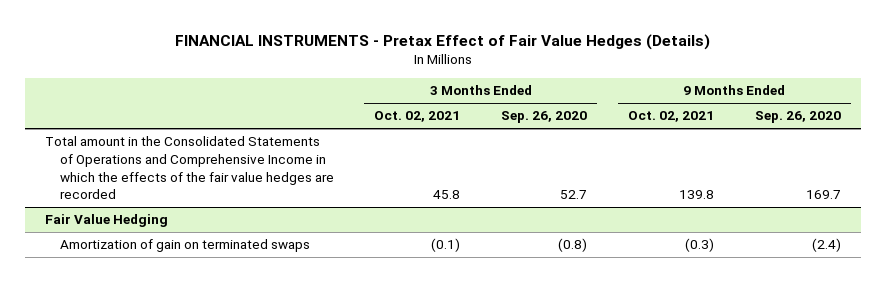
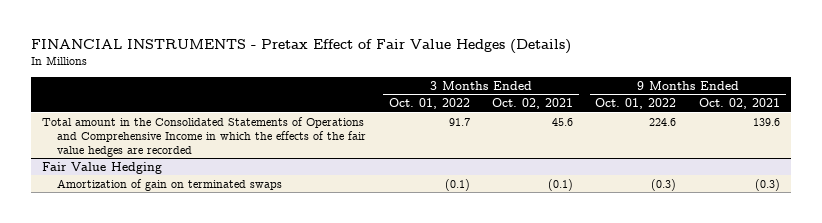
[501,111,588,124] Sep. 26, 2020 -> none
[754,111,841,124] Sep. 26, 2020 -> none
none -> [388,98,470,110] Oct. 01, 2022
none -> [595,98,677,110] Oct. 01, 2022
[433,190,461,200] 45.8 -> [551,117,573,126] 45.6
[678,190,714,200] 139.8 -> [752,117,780,126] 139.6

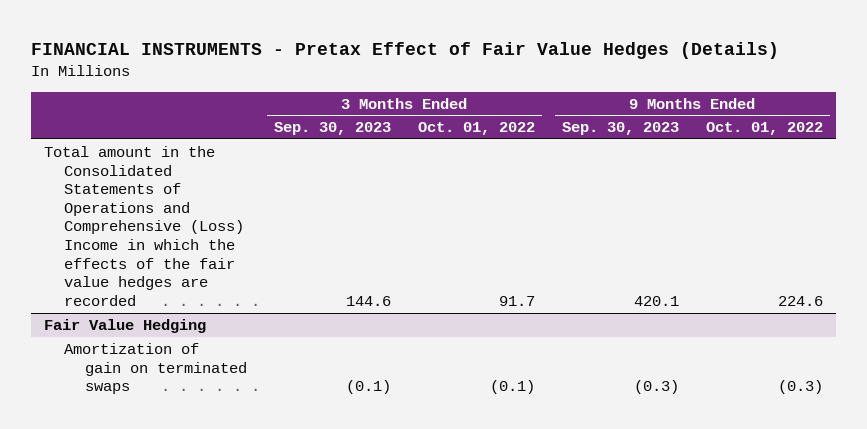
[491,98,573,110] Oct. 02, 2021 -> none
[698,98,780,110] Oct. 02, 2021 -> none
none -> [273,122,391,136] Sep. 30, 2023
none -> [561,122,679,136] Sep. 30, 2023
[41,116,367,157] Total amount in the Consolidated Statements of Operations and Comprehensive Income in which the effects of the fair value hedges are recorded -> [44,145,245,306] Total amount in the Consolidated Statements of Operations and Comprehensive (Loss) Income in which the effects of the fair value hedges are recorded

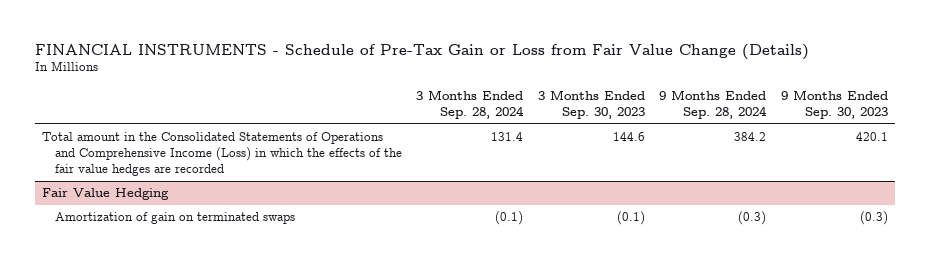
[30,41,779,59] FINANCIAL INSTRUMENTS - Pretax Effect of Fair Value Hedges (Details) -> [35,43,810,60] FINANCIAL INSTRUMENTS - Schedule of Pre-Tax Gain or Loss from Fair Value Change (Details)
[417,122,535,136] Oct. 01, 2022 -> none
[705,122,823,136] Oct. 01, 2022 -> none
none -> [416,90,525,120] 3 Months Ended Sep. 28, 2024
none -> [659,90,768,120] 9 Months Ended Sep. 28, 2024
[44,145,245,306] Total amount in the Consolidated Statements of Operations and Comprehensive (Loss) Income in which the effects of the fair value hedges are recorded -> [42,132,402,177] Total amount in the Consolidated Statements of Operations and Comprehensive Income (Loss) in which the effects of the fair value hedges are recorded

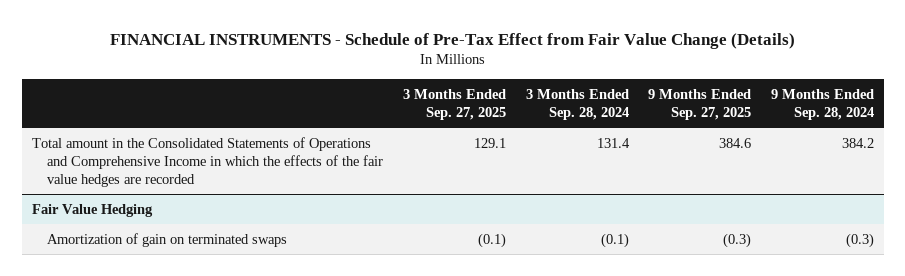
[35,43,810,60] FINANCIAL INSTRUMENTS - Schedule of Pre-Tax Gain or Loss from Fair Value Change (Details) -> [109,32,795,49] FINANCIAL INSTRUMENTS - Schedule of Pre-Tax Effect from Fair Value Change (Details)
[537,90,645,120] 3 Months Ended Sep. 30, 2023 -> none
[780,90,888,120] 9 Months Ended Sep. 30, 2023 -> none
none -> [403,88,507,121] 3 Months Ended Sep. 27, 2025
none -> [648,88,752,121] 9 Months Ended Sep. 27, 2025
[42,132,402,177] Total amount in the Consolidated Statements of Operations and Comprehensive Income (Loss) in which the effects of the fair value hedges are recorded -> [31,136,384,188] Total amount in the Consolidated Statements of Operations and Comprehensive Income in which the effects of the fair value hedges are recorded

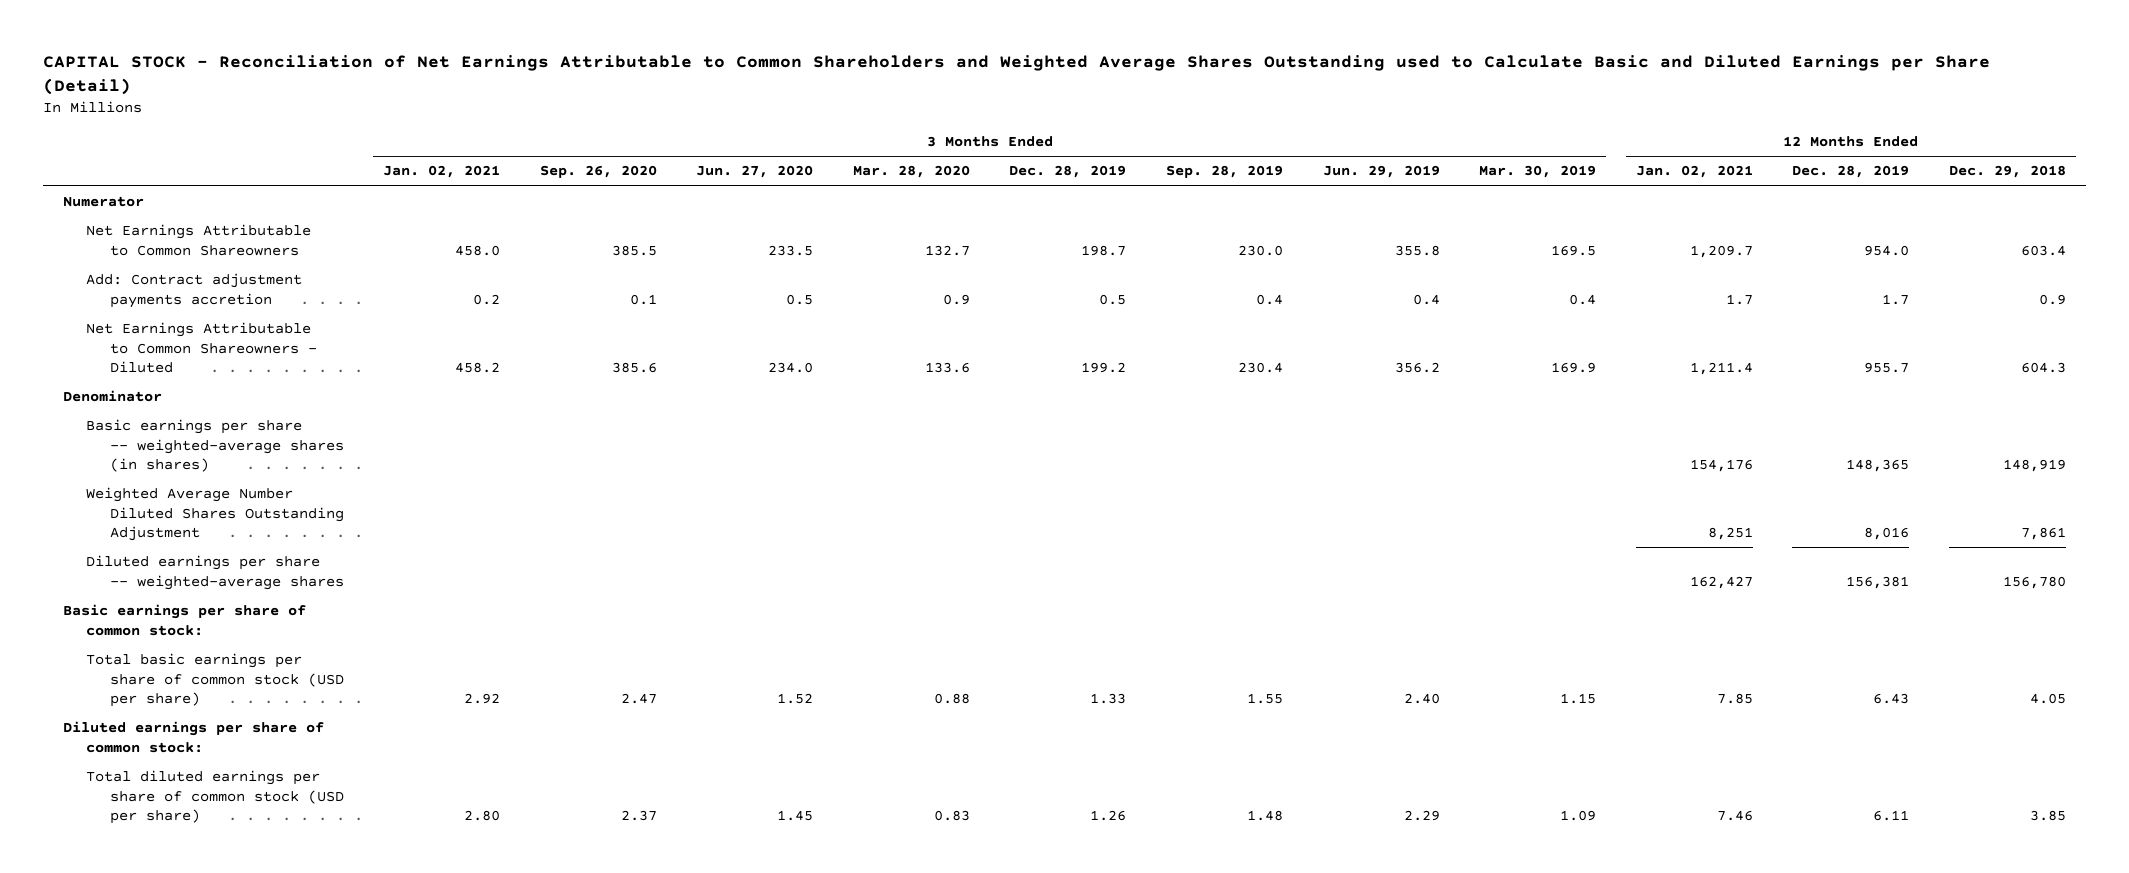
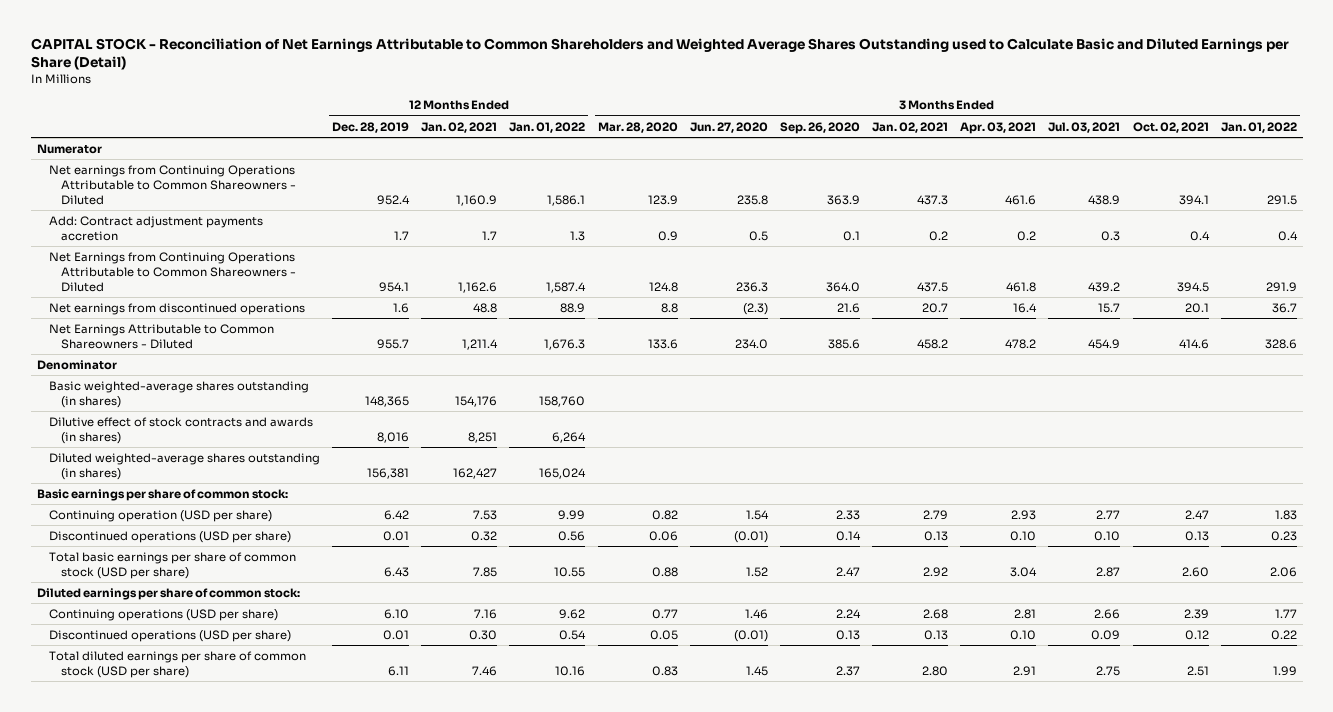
[1009,165,1127,179] Dec. 28, 2019 -> none
[1166,165,1284,179] Sep. 28, 2019 -> none
[1322,165,1440,179] Jun. 29, 2019 -> none
[1479,165,1597,179] Mar. 30, 2019 -> none
[1948,165,2066,179] Dec. 29, 2018 -> none
none -> [509,121,586,133] Jan. 01, 2022
none -> [960,121,1037,134] Apr. 03, 2021
none -> [1048,121,1121,133] Jul. 03, 2021
none -> [1132,121,1209,133] Oct. 02, 2021
none -> [1220,121,1297,133] Jan. 01, 2022
[86,224,312,256] Net Earnings Attributable to Common Shareowners -> [48,164,297,205] Net earnings from Continuing Operations Attributable to Common Shareowners - Diluted
[455,244,501,256] 458.0 -> [917,194,949,205] 437.3
[611,244,657,256] 385.5 -> [826,194,860,205] 363.9
[768,244,814,256] 233.5 -> [736,194,768,205] 235.8
[924,244,970,256] 132.7 -> [647,194,678,205] 123.9
[1689,244,1753,258] 1,209.7 -> [456,194,498,206] 1,160.9
[1864,244,1910,256] 954.0 -> [377,194,411,205] 952.4
none -> [48,251,297,292] Net Earnings from Continuing Operations Attributable to Common Shareowners - Diluted
none -> [48,302,305,315] Net earnings from discontinued operations
[86,419,344,473] Basic earnings per share -- weighted-average shares (in shares) -> [48,380,309,408] Basic weighted-average shares outstanding (in shares)
[86,487,344,542] Weighted Average Number Diluted Shares Outstanding Adjustment -> [48,416,313,444] Dilutive effect of stock contracts and awards (in shares)
[86,555,344,590] Diluted earnings per share -- weighted-average shares -> [48,452,320,480] Diluted weighted-average shares outstanding (in shares)
none -> [48,509,272,522] Continuing operation (USD per share)
none -> [48,530,291,543] Discontinued operations (USD per share)
none -> [48,608,278,621] Continuing operations (USD per share)
none -> [48,629,291,642] Discontinued operations (USD per share)

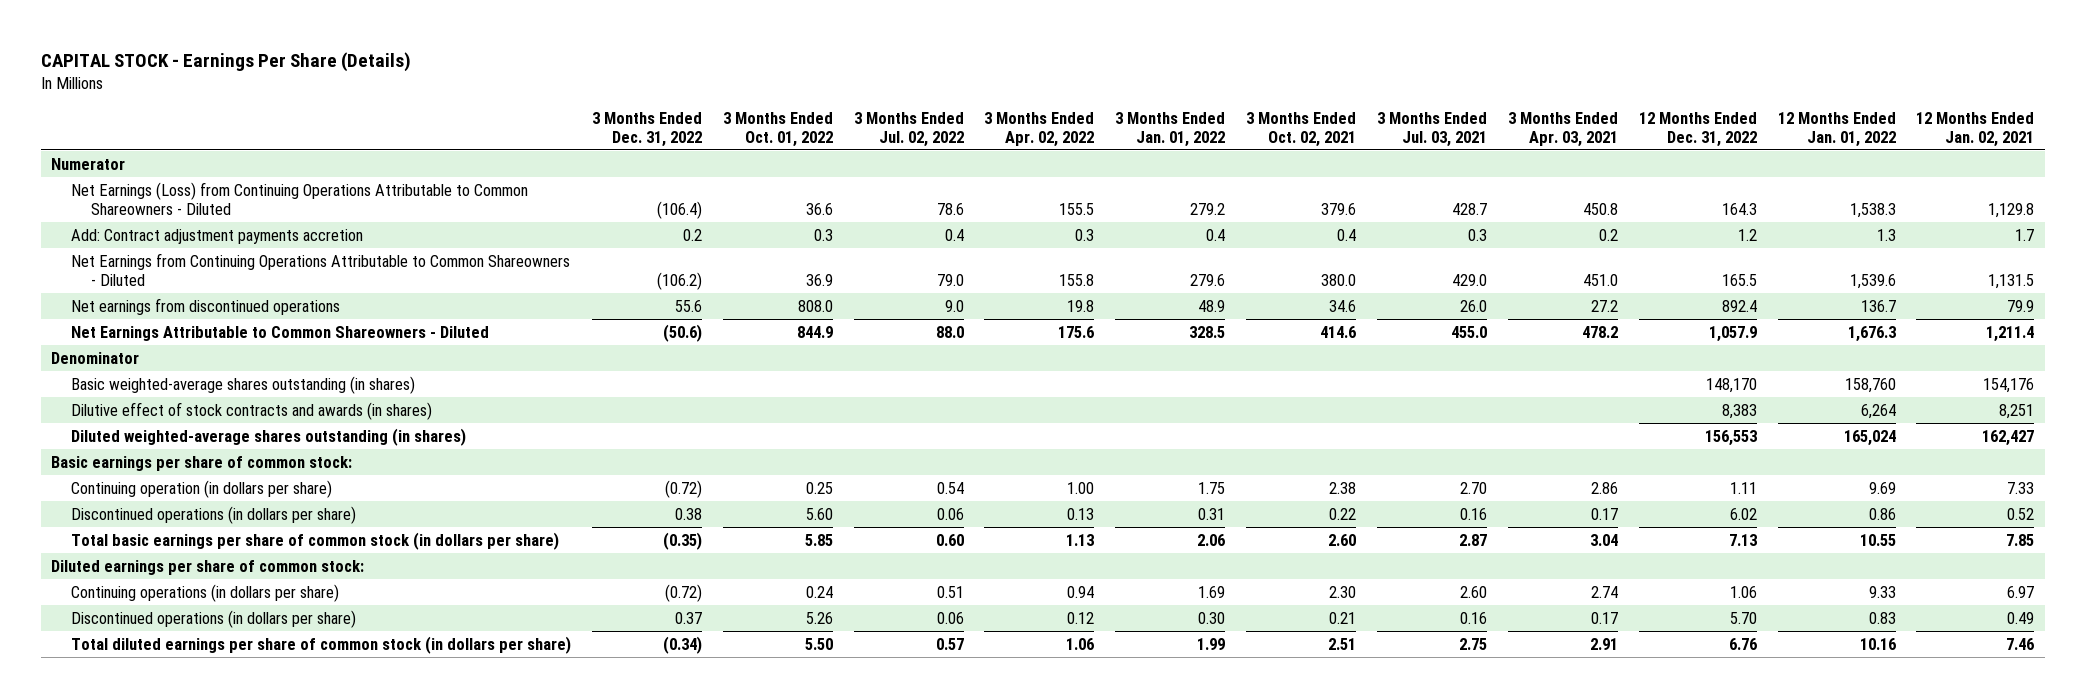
[30,37,1289,70] CAPITAL STOCK - Reconciliation of Net Earnings Attributable to Common Shareholders and Weighted Average Shares Outstanding used to Calculate Basic and Diluted Earnings per Share (Detail) -> [41,51,412,72] CAPITAL STOCK - Earnings Per Share (Details)
[332,121,410,133] Dec. 28, 2019 -> none
[597,121,678,133] Mar. 28, 2020 -> none
[689,121,768,133] Jun. 27, 2020 -> none
[779,121,860,134] Sep. 26, 2020 -> none
[872,121,949,133] Jan. 02, 2021 -> none
none -> [591,111,702,147] 3 Months Ended Dec. 31, 2022
none -> [722,111,833,147] 3 Months Ended Oct. 01, 2022
none -> [853,111,964,147] 3 Months Ended Jul. 02, 2022
none -> [984,111,1095,147] 3 Months Ended Apr. 02, 2022
none -> [1638,111,1757,147] 12 Months Ended Dec. 31, 2022
[48,164,297,205] Net earnings from Continuing Operations Attributable to Common Shareowners - Diluted -> [71,181,529,215] Net Earnings (Loss) from Continuing Operations Attributable to Common Shareowners - Diluted
[456,194,498,206] 1,160.9 -> [1988,202,2035,218] 1,129.8
[547,194,586,206] 1,586.1 -> [1849,202,1896,218] 1,538.3
[1005,194,1037,205] 461.6 -> [1582,202,1618,215] 450.8
[1088,194,1121,205] 438.9 -> [1452,202,1488,215] 428.7
[1178,194,1209,205] 394.1 -> [1321,202,1357,215] 379.6
[1266,194,1297,205] 291.5 -> [1190,202,1226,215] 279.2
[458,281,498,293] 1,162.6 -> [1988,273,2035,289] 1,131.5
[546,281,587,293] 1,587.4 -> [1849,273,1896,289] 1,539.6
[1006,281,1037,292] 461.8 -> [1582,273,1618,286] 451.0
[1088,281,1121,292] 439.2 -> [1452,273,1488,286] 429.0
[1176,281,1209,292] 394.5 -> [1321,273,1357,286] 380.0
[1265,281,1297,292] 291.9 -> [1190,273,1226,286] 279.6
[473,302,498,313] 48.8 -> [2007,299,2035,312] 79.9
[560,302,586,313] 88.9 -> [1860,299,1896,312] 136.7
[1013,302,1038,313] 16.4 -> [1590,299,1618,312] 27.2
[1098,302,1121,313] 15.7 -> [1460,299,1488,312] 26.0
[1184,302,1209,313] 20.1 -> [1329,299,1357,312] 34.6
[1271,302,1297,313] 36.7 -> [1198,299,1226,312] 48.9
[1088,338,1121,349] 454.9 -> [1451,325,1488,338] 455.0
[1264,338,1297,349] 328.6 -> [1189,325,1226,338] 328.5
[48,509,272,522] Continuing operation (USD per share) -> [71,479,333,498] Continuing operation (in dollars per share)
[473,509,498,520] 7.53 -> [2007,481,2035,494] 7.33
[558,509,586,520] 9.99 -> [1868,481,1896,494] 9.69
[1011,509,1037,520] 2.93 -> [1590,481,1618,494] 2.86
[1096,509,1121,519] 2.77 -> [1460,481,1488,494] 2.70
[1184,509,1209,519] 2.47 -> [1329,481,1357,494] 2.38
[1274,509,1297,520] 1.83 -> [1198,481,1226,494] 1.75
[48,530,291,543] Discontinued operations (USD per share) -> [71,505,357,524] Discontinued operations (in dollars per share)
[471,530,498,541] 0.32 -> [2007,507,2035,520] 0.52
[558,530,586,541] 0.56 -> [1868,507,1896,520] 0.86
[1010,530,1037,541] 0.10 -> [1590,507,1618,520] 0.17
[1094,530,1121,541] 0.10 -> [1460,507,1488,520] 0.16
[1184,530,1209,541] 0.13 -> [1329,507,1357,520] 0.22
[1270,530,1297,541] 0.23 -> [1198,507,1226,520] 0.31
[48,551,296,579] Total basic earnings per share of common stock (USD per share) -> [71,531,560,550] Total basic earnings per share of common stock (in dollars per share)
[48,608,278,621] Continuing operations (USD per share) -> [71,583,340,602] Continuing operations (in dollars per share)
[474,608,498,619] 7.16 -> [2007,585,2035,598] 6.97
[559,608,586,619] 9.62 -> [1868,585,1896,598] 9.33
[1014,608,1037,619] 2.81 -> [1590,585,1618,598] 2.74
[1094,608,1121,619] 2.66 -> [1460,585,1488,598] 2.60
[1183,608,1209,619] 2.39 -> [1329,585,1357,598] 2.30
[1274,608,1297,618] 1.77 -> [1198,585,1226,598] 1.69
[48,629,291,642] Discontinued operations (USD per share) -> [71,609,357,628] Discontinued operations (in dollars per share)
[469,629,498,640] 0.30 -> [2007,611,2035,624] 0.49
[559,629,587,640] 0.54 -> [1868,611,1896,624] 0.83
[1010,629,1037,640] 0.10 -> [1590,611,1618,624] 0.17
[1091,629,1121,640] 0.09 -> [1460,611,1488,624] 0.16
[1184,629,1209,640] 0.12 -> [1329,611,1357,624] 0.21
[1270,629,1297,640] 0.22 -> [1198,611,1226,624] 0.30
[48,650,306,678] Total diluted earnings per share of common stock (USD per share) -> [71,635,572,654] Total diluted earnings per share of common stock (in dollars per share)

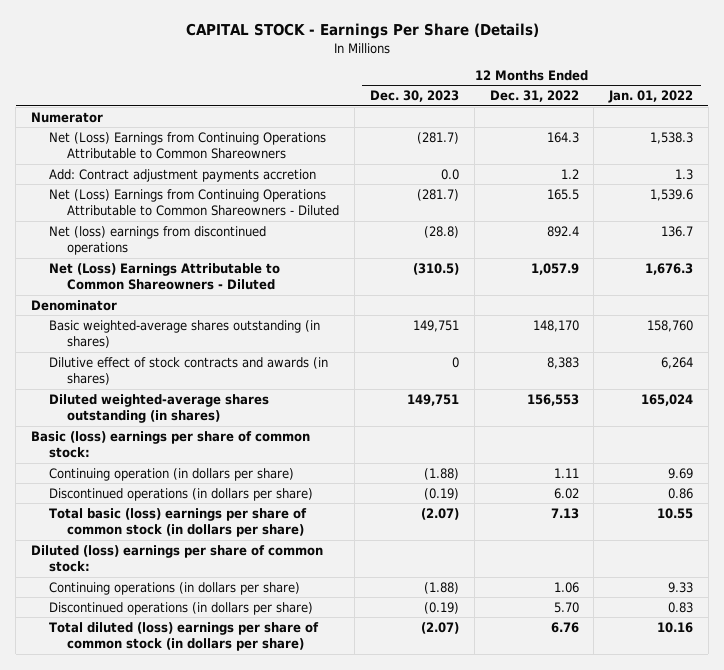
[591,111,702,147] 3 Months Ended Dec. 31, 2022 -> none
[722,111,833,147] 3 Months Ended Oct. 01, 2022 -> none
[853,111,964,147] 3 Months Ended Jul. 02, 2022 -> none
[984,111,1095,147] 3 Months Ended Apr. 02, 2022 -> none
[1115,111,1226,147] 3 Months Ended Jan. 01, 2022 -> none
[1246,111,1357,147] 3 Months Ended Oct. 02, 2021 -> none
[1377,111,1488,147] 3 Months Ended Jul. 03, 2021 -> none
[1507,111,1618,147] 3 Months Ended Apr. 03, 2021 -> none
[1916,111,2035,147] 12 Months Ended Jan. 02, 2021 -> none
none -> [369,90,459,103] Dec. 30, 2023
[71,181,529,215] Net Earnings (Loss) from Continuing Operations Attributable to Common Shareowners - Diluted -> [49,131,327,160] Net (Loss) Earnings from Continuing Operations Attributable to Common Shareowners
[71,252,571,286] Net Earnings from Continuing Operations Attributable to Common Shareowners - Diluted -> [49,188,340,217] Net (Loss) Earnings from Continuing Operations Attributable to Common Shareowners - Diluted
[71,297,341,315] Net earnings from discontinued operations -> [49,225,267,256] Net (loss) earnings from discontinued operations
[71,325,490,341] Net Earnings Attributable to Common Shareowners - Diluted -> [49,262,281,291] Net (Loss) Earnings Attributable to Common Shareowners - Diluted
[51,455,353,471] Basic earnings per share of common stock: -> [30,430,310,459] Basic (loss) earnings per share of common stock:
[71,531,560,550] Total basic earnings per share of common stock (in dollars per share) -> [49,507,308,538] Total basic (loss) earnings per share of common stock (in dollars per share)
[51,559,365,575] Diluted earnings per share of common stock: -> [30,544,323,573] Diluted (loss) earnings per share of common stock:
[71,635,572,654] Total diluted earnings per share of common stock (in dollars per share) -> [49,621,320,652] Total diluted (loss) earnings per share of common stock (in dollars per share)

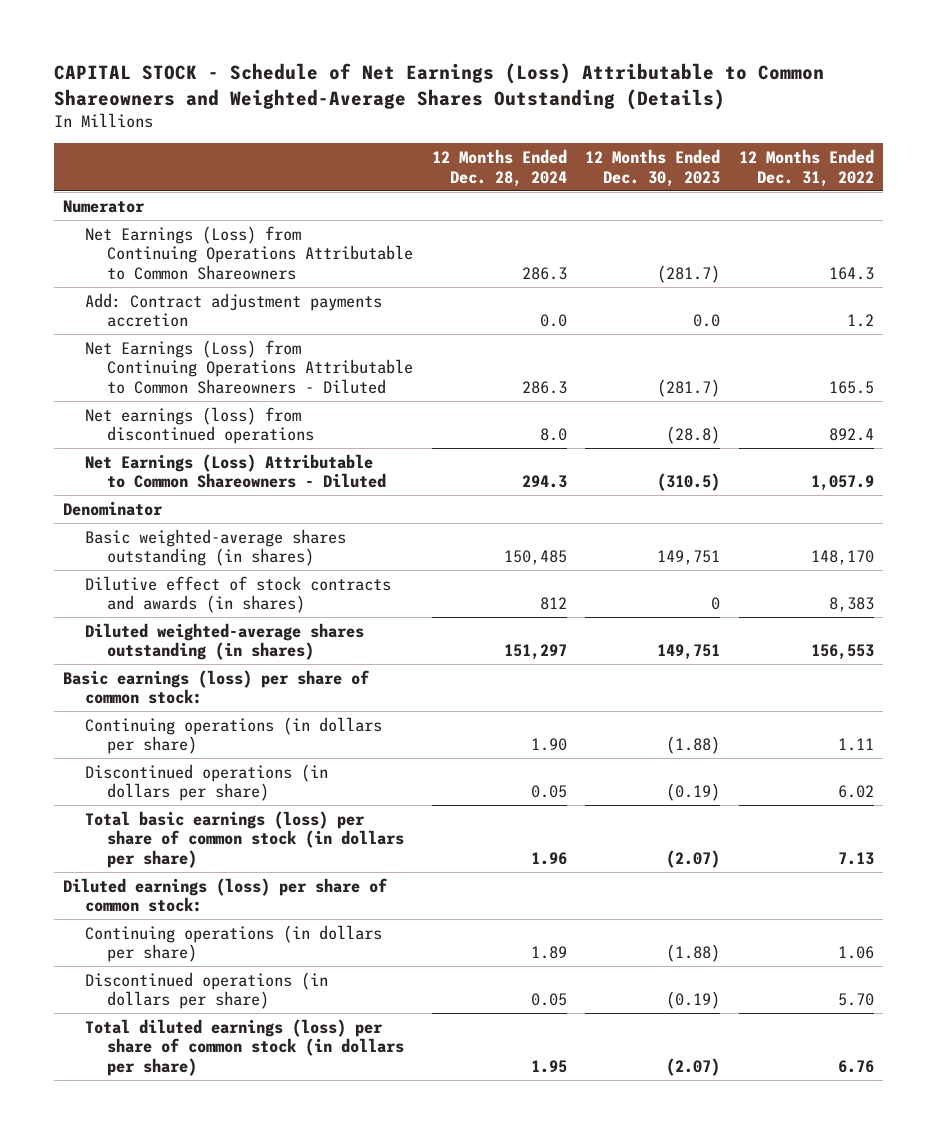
[185,23,539,40] CAPITAL STOCK - Earnings Per Share (Details) -> [54,63,825,110] CAPITAL STOCK - Schedule of Net Earnings (Loss) Attributable to Common Shareowners and Weighted-Average Shares Outstanding (Details)
[608,90,694,104] Jan. 01, 2022 -> none
none -> [431,149,567,187] 12 Months Ended Dec. 28, 2024
[49,131,327,160] Net (Loss) Earnings from Continuing Operations Attributable to Common Shareowners -> [85,225,414,280] Net Earnings (Loss) from Continuing Operations Attributable to Common Shareowners
[49,188,340,217] Net (Loss) Earnings from Continuing Operations Attributable to Common Shareowners - Diluted -> [85,339,414,394] Net Earnings (Loss) from Continuing Operations Attributable to Common Shareowners - Diluted
[49,225,267,256] Net (loss) earnings from discontinued operations -> [85,406,315,445] Net earnings (loss) from discontinued operations
[49,262,281,291] Net (Loss) Earnings Attributable to Common Shareowners - Diluted -> [85,453,387,489] Net Earnings (Loss) Attributable to Common Shareowners - Diluted
[30,430,310,459] Basic (loss) earnings per share of common stock: -> [63,669,371,705] Basic earnings (loss) per share of common stock:
[49,467,295,481] Continuing operation (in dollars per share) -> [85,716,383,755] Continuing operations (in dollars per share)
[49,507,308,538] Total basic (loss) earnings per share of common stock (in dollars per share) -> [85,810,405,868] Total basic earnings (loss) per share of common stock (in dollars per share)
[30,544,323,573] Diluted (loss) earnings per share of common stock: -> [63,877,389,913] Diluted earnings (loss) per share of common stock:
[49,621,320,652] Total diluted (loss) earnings per share of common stock (in dollars per share) -> [85,1018,405,1076] Total diluted earnings (loss) per share of common stock (in dollars per share)

